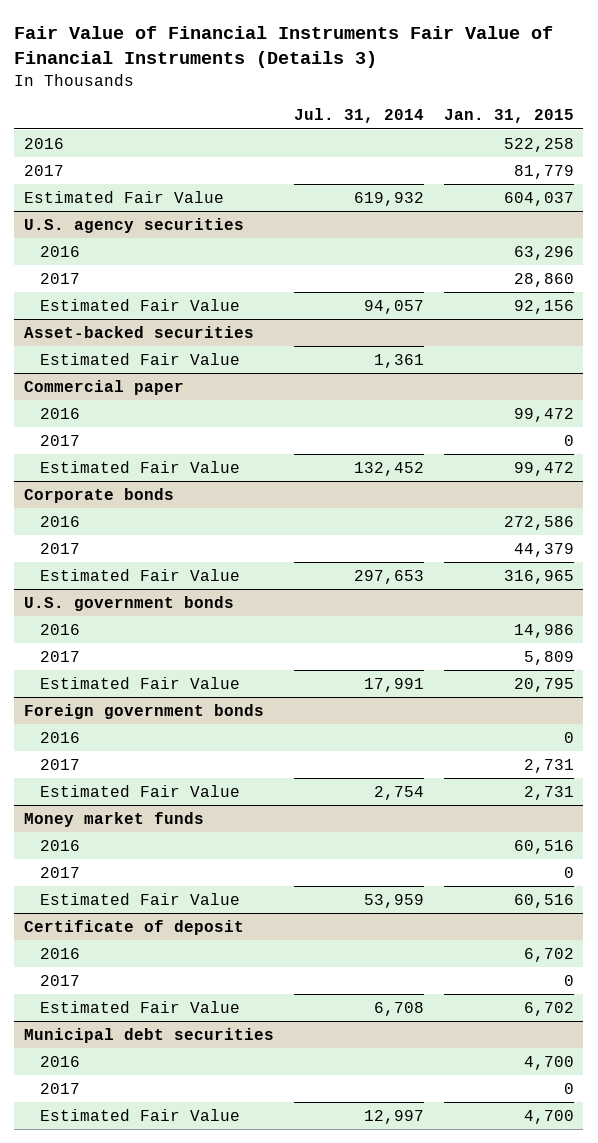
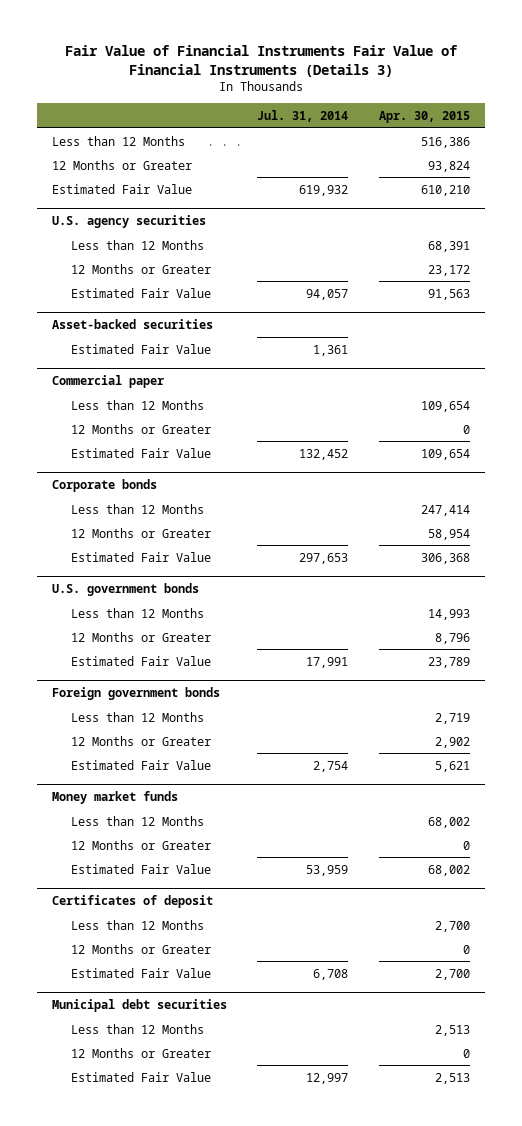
[443,109,574,124] Jan. 31, 2015 -> none
none -> [378,111,470,124] Apr. 30, 2015
[23,137,64,149] 2016 -> none
[23,164,64,176] 2017 -> none
none -> [52,135,186,146] Less than 12 Months
none -> [52,159,193,170] 12 Months or Greater
[39,245,80,257] 2016 -> none
[39,272,80,284] 2017 -> none
none -> [70,239,204,250] Less than 12 Months
none -> [70,263,211,274] 12 Months or Greater
[39,407,80,419] 2016 -> none
[39,434,80,446] 2017 -> none
none -> [70,399,204,410] Less than 12 Months
none -> [70,423,211,434] 12 Months or Greater
[39,515,80,527] 2016 -> none
[39,542,80,554] 2017 -> none
none -> [70,503,204,514] Less than 12 Months
none -> [70,527,211,538] 12 Months or Greater
[39,623,80,635] 2016 -> none
[39,650,80,662] 2017 -> none
none -> [70,607,204,618] Less than 12 Months
none -> [70,631,211,642] 12 Months or Greater
[39,731,80,743] 2016 -> none
[39,758,80,770] 2017 -> none
none -> [70,711,204,722] Less than 12 Months
none -> [70,735,211,746] 12 Months or Greater
[39,839,80,851] 2016 -> none
[39,866,80,878] 2017 -> none
none -> [70,815,204,826] Less than 12 Months
none -> [70,839,211,850] 12 Months or Greater
[39,947,80,959] 2016 -> none
[39,974,80,986] 2017 -> none
[23,919,244,935] Certificate of deposit -> [52,894,214,908] Certificates of deposit
none -> [70,919,204,930] Less than 12 Months
none -> [70,943,211,954] 12 Months or Greater
[39,1055,80,1067] 2016 -> none
[39,1082,80,1094] 2017 -> none
none -> [70,1023,204,1034] Less than 12 Months
none -> [70,1047,211,1058] 12 Months or Greater

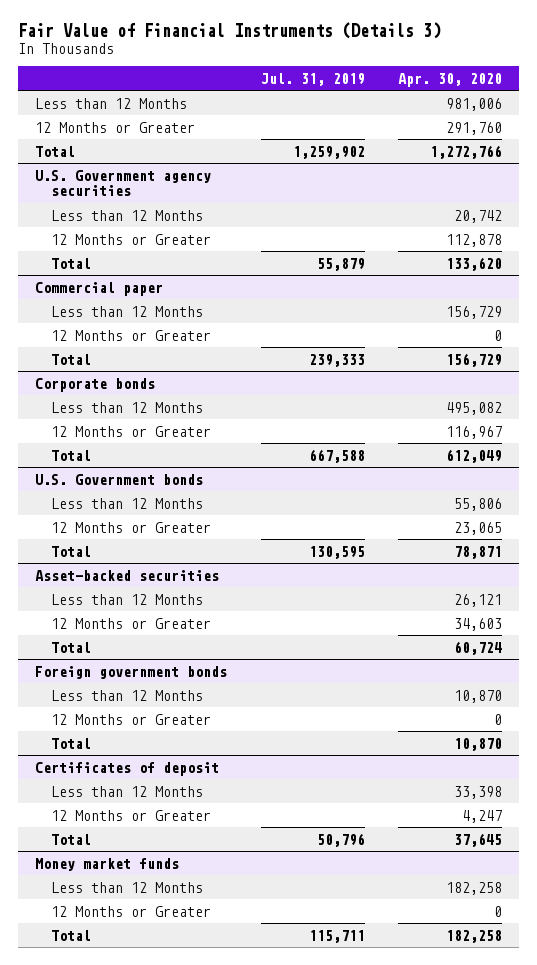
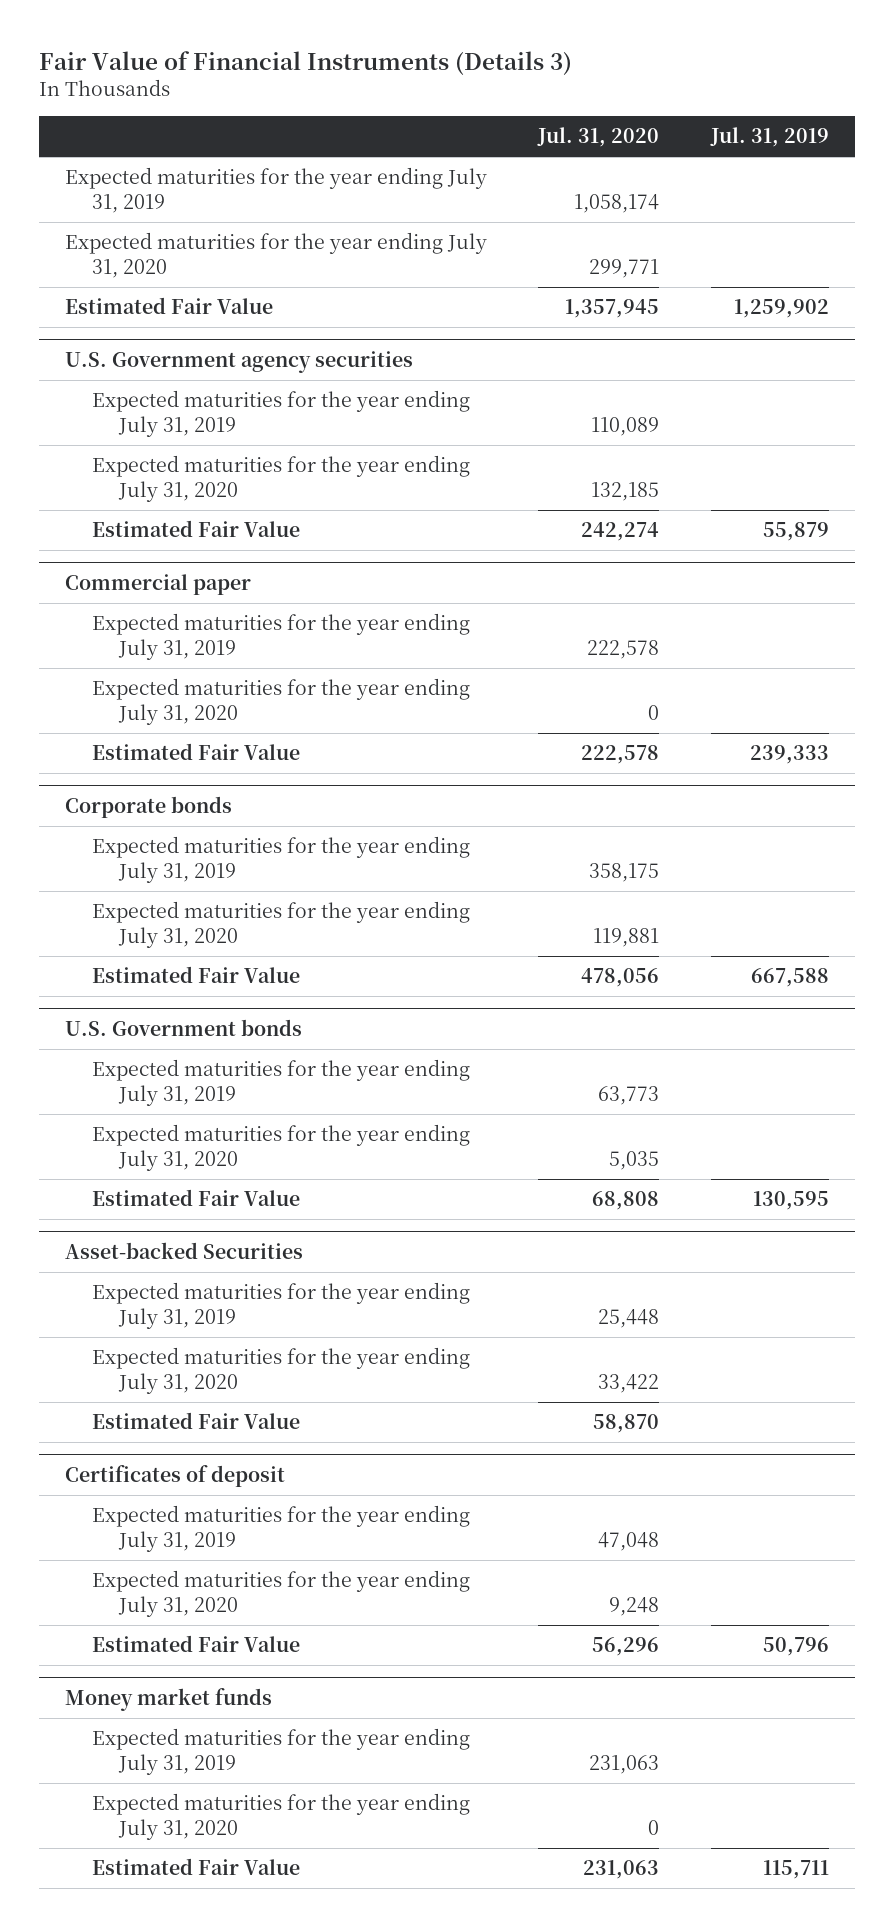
[398,72,503,87] Apr. 30, 2020 -> none
none -> [537,127,660,148] Jul. 31, 2020
[35,97,188,109] Less than 12 Months -> none
none -> [64,167,487,214] Expected maturities for the year ending July 31, 2019
[35,121,196,133] 12 Months or Greater -> [64,232,487,279] Expected maturities for the year ending July 31, 2020
[35,145,76,157] Total -> [64,297,273,315] Estimated Fair Value
[50,209,203,221] Less than 12 Months -> none
none -> [92,390,471,438] Expected maturities for the year ending July 31, 2019
[50,233,211,245] 12 Months or Greater -> [92,455,471,503] Expected maturities for the year ending July 31, 2020
[50,257,91,269] Total -> [92,520,301,538] Estimated Fair Value
[50,305,203,317] Less than 12 Months -> none
none -> [92,613,471,661] Expected maturities for the year ending July 31, 2019
[50,329,211,341] 12 Months or Greater -> [92,678,471,726] Expected maturities for the year ending July 31, 2020
[50,353,91,365] Total -> [92,743,301,761] Estimated Fair Value
[50,401,203,413] Less than 12 Months -> none
none -> [92,836,471,884] Expected maturities for the year ending July 31, 2019
[50,425,211,437] 12 Months or Greater -> [92,901,471,949] Expected maturities for the year ending July 31, 2020
[50,449,91,461] Total -> [92,966,301,984] Estimated Fair Value
[50,497,203,509] Less than 12 Months -> none
[50,593,203,605] Less than 12 Months -> none
[35,665,228,679] Foreign government bonds -> none
[50,689,203,701] Less than 12 Months -> none
[50,713,211,725] 12 Months or Greater -> none
[50,737,91,749] Total -> none
none -> [92,1059,471,1107] Expected maturities for the year ending July 31, 2019
[50,521,211,533] 12 Months or Greater -> [92,1124,471,1172] Expected maturities for the year ending July 31, 2020
[50,545,91,557] Total -> [92,1189,301,1207] Estimated Fair Value
[35,569,220,581] Asset-backed securities -> [64,1241,303,1259] Asset-backed Securities
none -> [92,1282,471,1330] Expected maturities for the year ending July 31, 2019
[50,617,211,629] 12 Months or Greater -> [92,1347,471,1395] Expected maturities for the year ending July 31, 2020
[50,641,91,653] Total -> [92,1412,301,1430] Estimated Fair Value
[50,785,203,797] Less than 12 Months -> none
none -> [92,1505,471,1553] Expected maturities for the year ending July 31, 2019
[50,809,211,821] 12 Months or Greater -> [92,1570,471,1618] Expected maturities for the year ending July 31, 2020
[50,833,91,845] Total -> [92,1635,301,1653] Estimated Fair Value
[50,881,203,893] Less than 12 Months -> none
none -> [92,1728,471,1776] Expected maturities for the year ending July 31, 2019
[50,905,211,917] 12 Months or Greater -> [92,1793,471,1841] Expected maturities for the year ending July 31, 2020
[50,929,91,941] Total -> [92,1858,301,1876] Estimated Fair Value

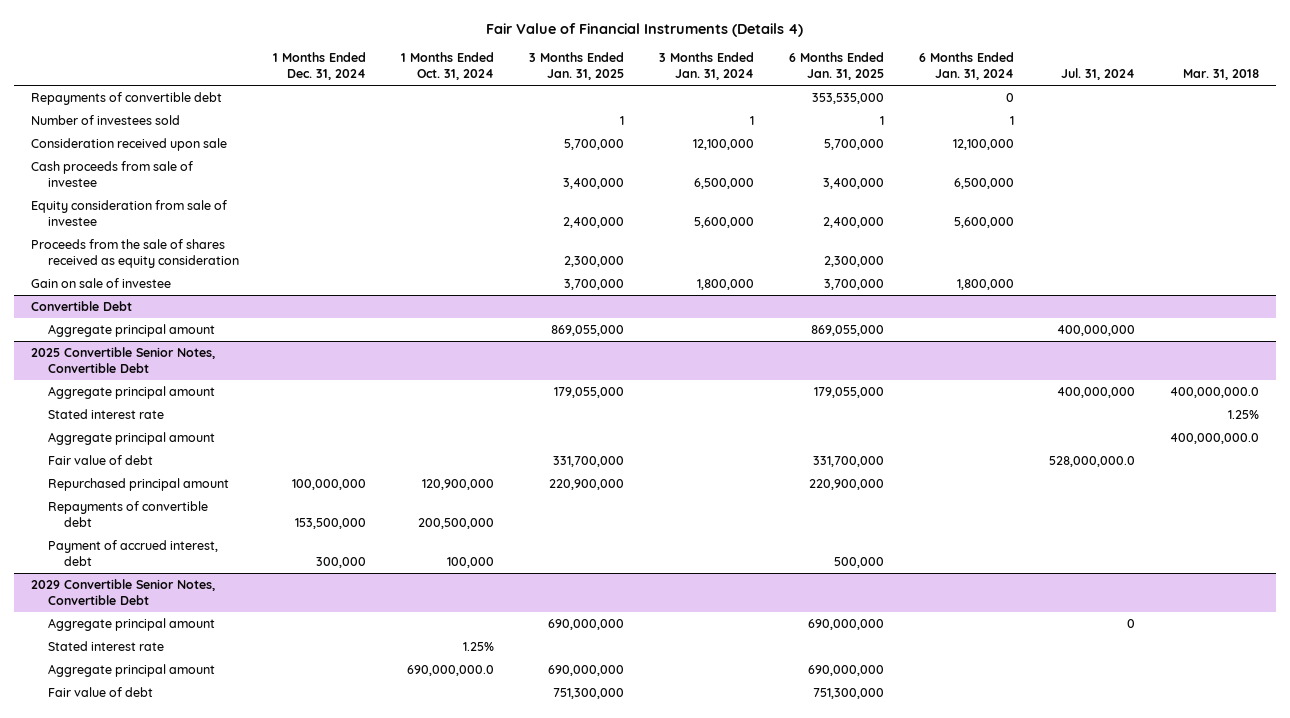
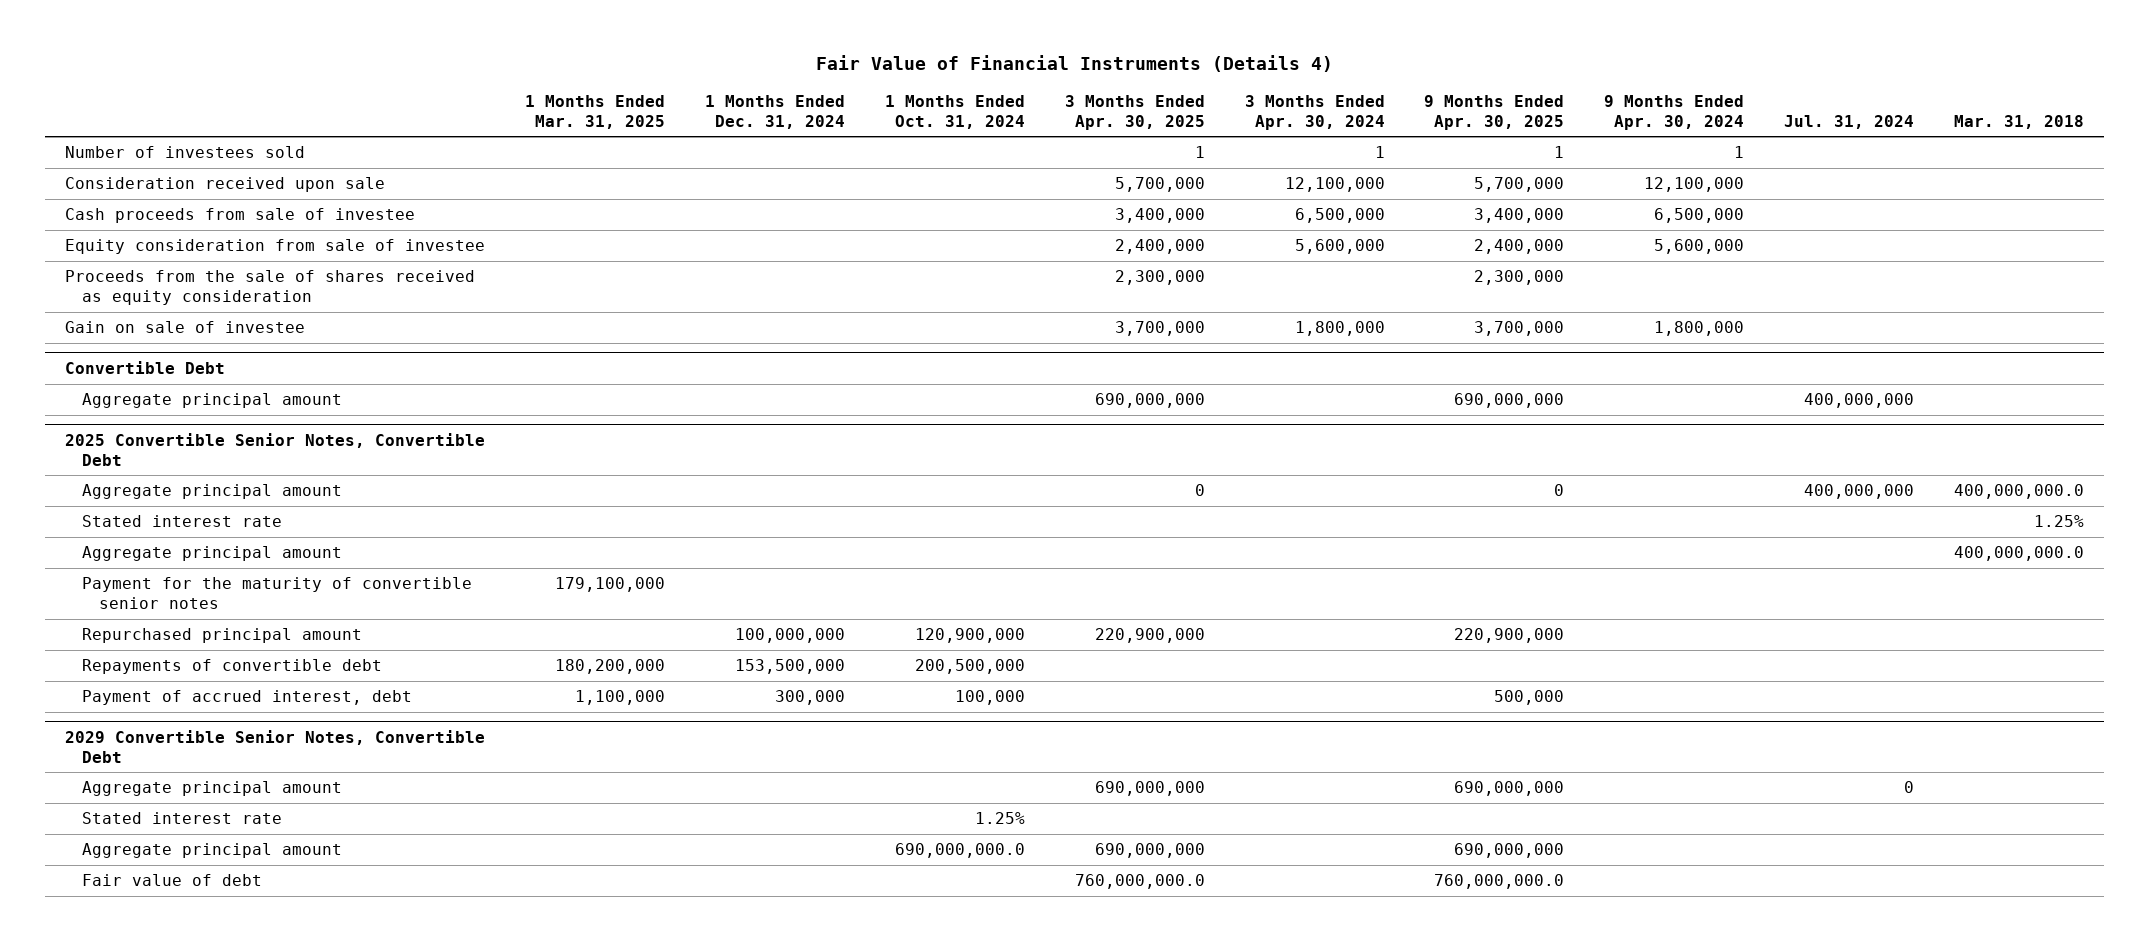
[529,52,625,81] 3 Months Ended Jan. 31, 2025 -> none
[659,52,755,81] 3 Months Ended Jan. 31, 2024 -> none
[789,52,885,81] 6 Months Ended Jan. 31, 2025 -> none
[918,52,1014,81] 6 Months Ended Jan. 31, 2024 -> none
none -> [525,95,666,129] 1 Months Ended Mar. 31, 2025
none -> [1064,95,1205,130] 3 Months Ended Apr. 30, 2025
none -> [1244,95,1385,130] 3 Months Ended Apr. 30, 2024
none -> [1424,95,1565,130] 9 Months Ended Apr. 30, 2025
none -> [1604,95,1745,130] 9 Months Ended Apr. 30, 2024
[31,91,223,105] Repayments of convertible debt -> none
[47,454,153,465] Fair value of debt -> none
none -> [82,577,473,609] Payment for the maturity of convertible senior notes

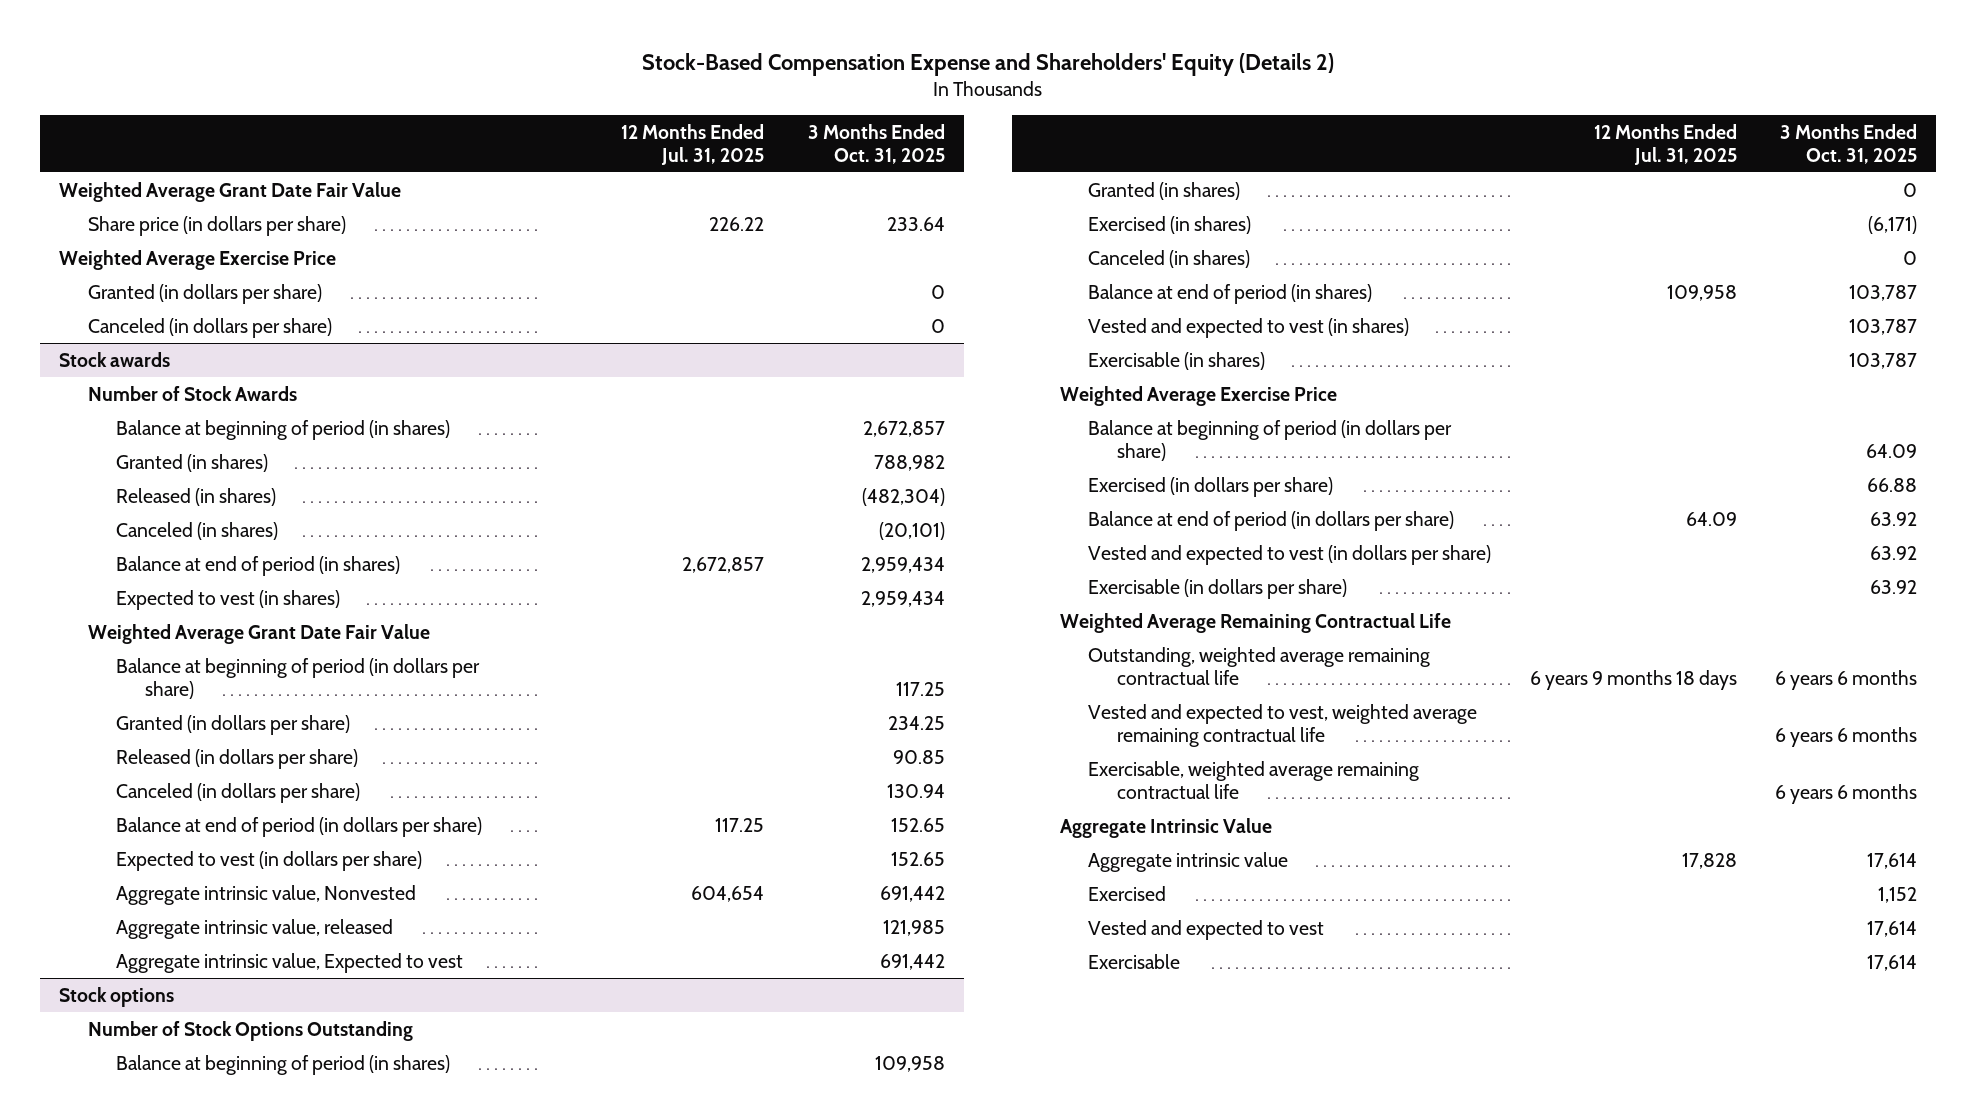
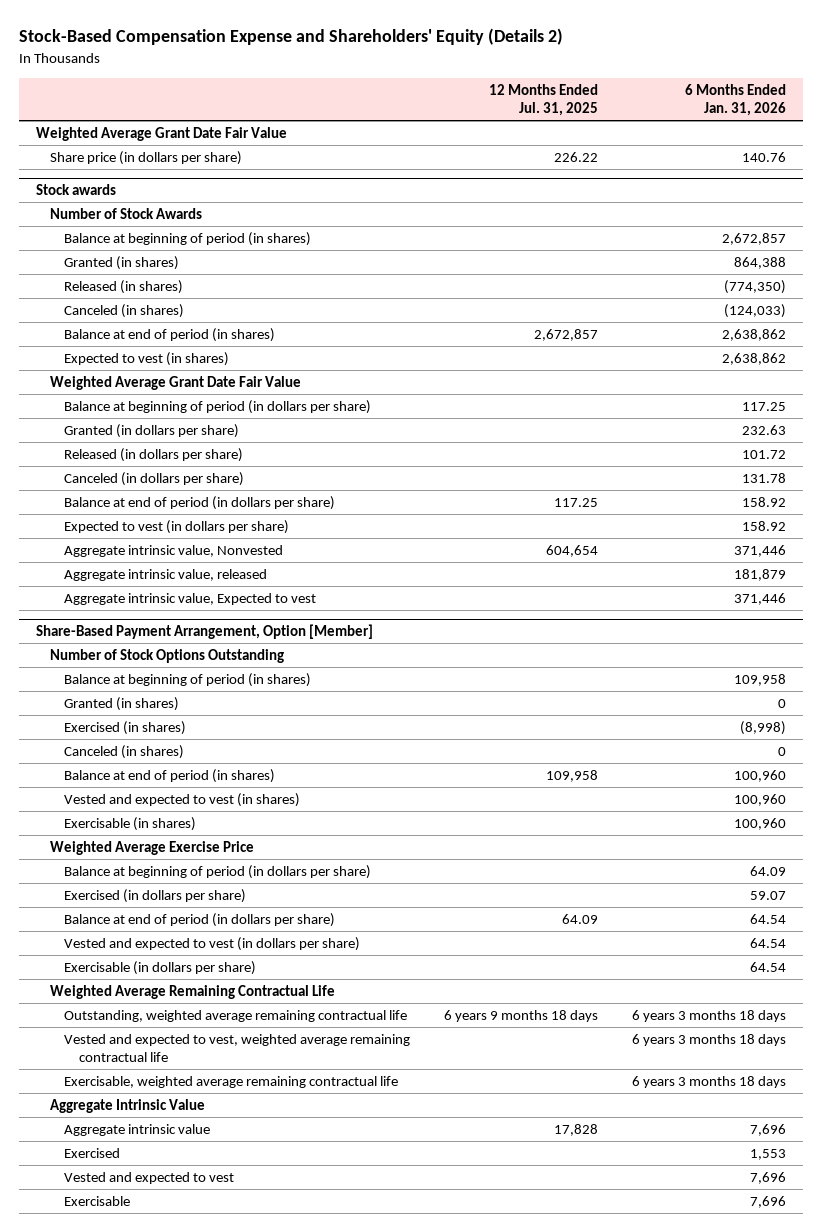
[807,123,945,164] 3 Months Ended Oct. 31, 2025 -> none
none -> [685,83,787,116] 6 Months Ended Jan. 31, 2026
[58,249,336,270] Weighted Average Exercise Price -> none
[87,283,322,304] Granted (in dollars per share) -> none
[87,317,332,338] Canceled (in dollars per share) -> none
[58,986,174,1007] Stock options -> [35,623,373,639] Share-Based Payment Arrangement, Option [Member]

